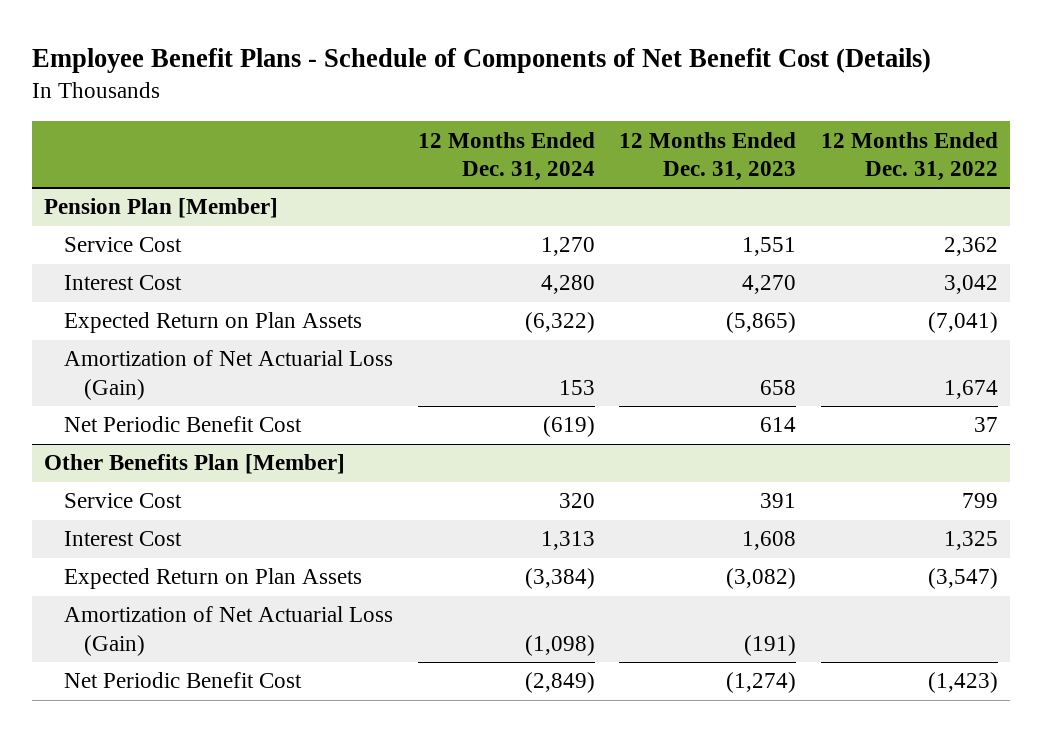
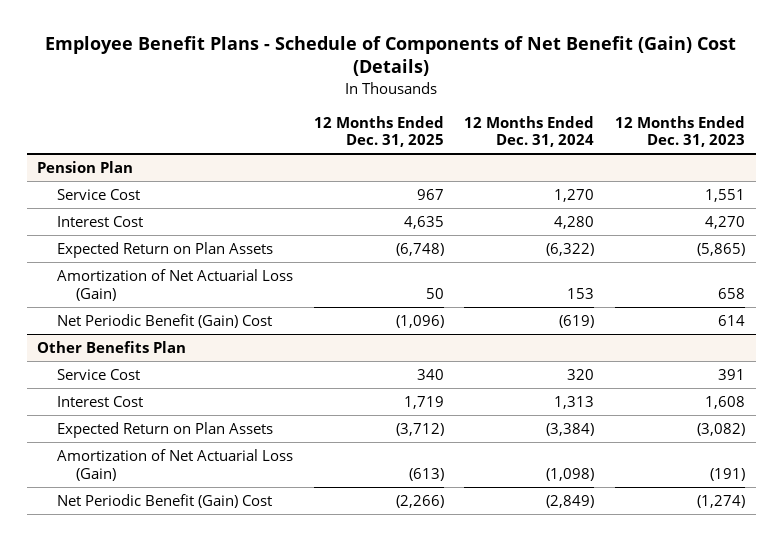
[31,48,931,74] Employee Benefit Plans - Schedule of Components of Net Benefit Cost (Details) -> [45,36,737,77] Employee Benefit Plans - Schedule of Components of Net Benefit (Gain) Cost (Details)
[820,131,998,181] 12 Months Ended Dec. 31, 2022 -> none
none -> [313,115,444,148] 12 Months Ended Dec. 31, 2025
[44,198,279,219] Pension Plan [Member] -> [37,160,134,173] Pension Plan
[64,416,303,433] Net Periodic Benefit Cost -> [56,313,272,328] Net Periodic Benefit (Gain) Cost
[44,454,346,475] Other Benefits Plan [Member] -> [37,340,187,353] Other Benefits Plan
[64,672,303,689] Net Periodic Benefit Cost -> [56,493,272,508] Net Periodic Benefit (Gain) Cost

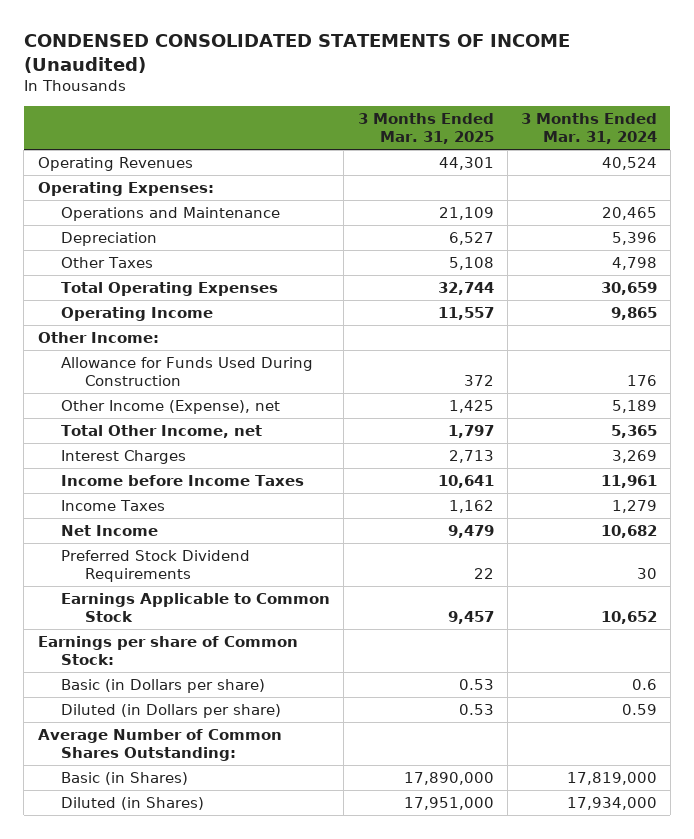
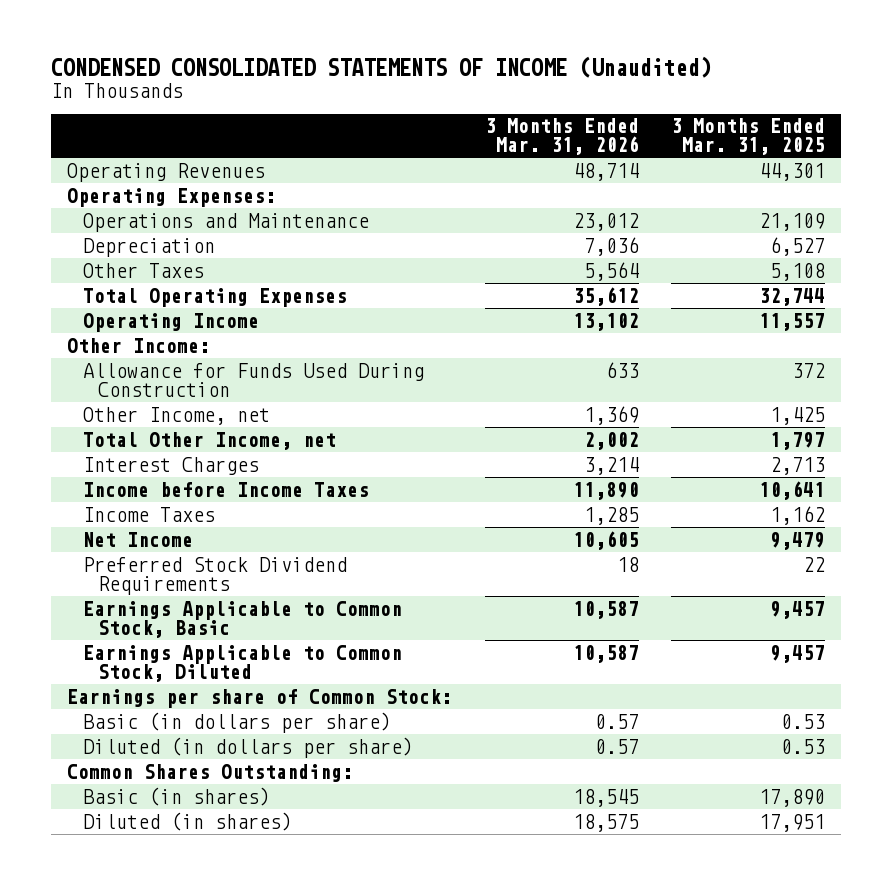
[520,113,657,145] 3 Months Ended Mar. 31, 2024 -> none
none -> [484,118,639,156] 3 Months Ended Mar. 31, 2026
[61,400,281,415] Other Income (Expense), net -> [82,406,270,425] Other Income, net
[61,593,331,623] Earnings Applicable to Common Stock -> [82,600,402,638] Earnings Applicable to Common Stock, Basic
none -> [82,644,402,682] Earnings Applicable to Common Stock, Diluted
[61,679,266,694] Basic (in Dollars per share) -> [82,711,391,733] Basic (in dollars per share)
[61,704,282,719] Diluted (in Dollars per share) -> [82,736,413,758] Diluted (in dollars per share)
[37,729,282,762] Average Number of Common Shares Outstanding: -> [67,763,354,782] Common Shares Outstanding:
[61,772,189,786] Basic (in Shares) -> [82,786,270,806] Basic (in shares)
[403,772,494,786] 17,890,000 -> [759,788,826,807] 17,890
[61,797,205,811] Diluted (in Shares) -> [82,811,292,831] Diluted (in shares)
[403,797,494,811] 17,951,000 -> [759,813,826,832] 17,951

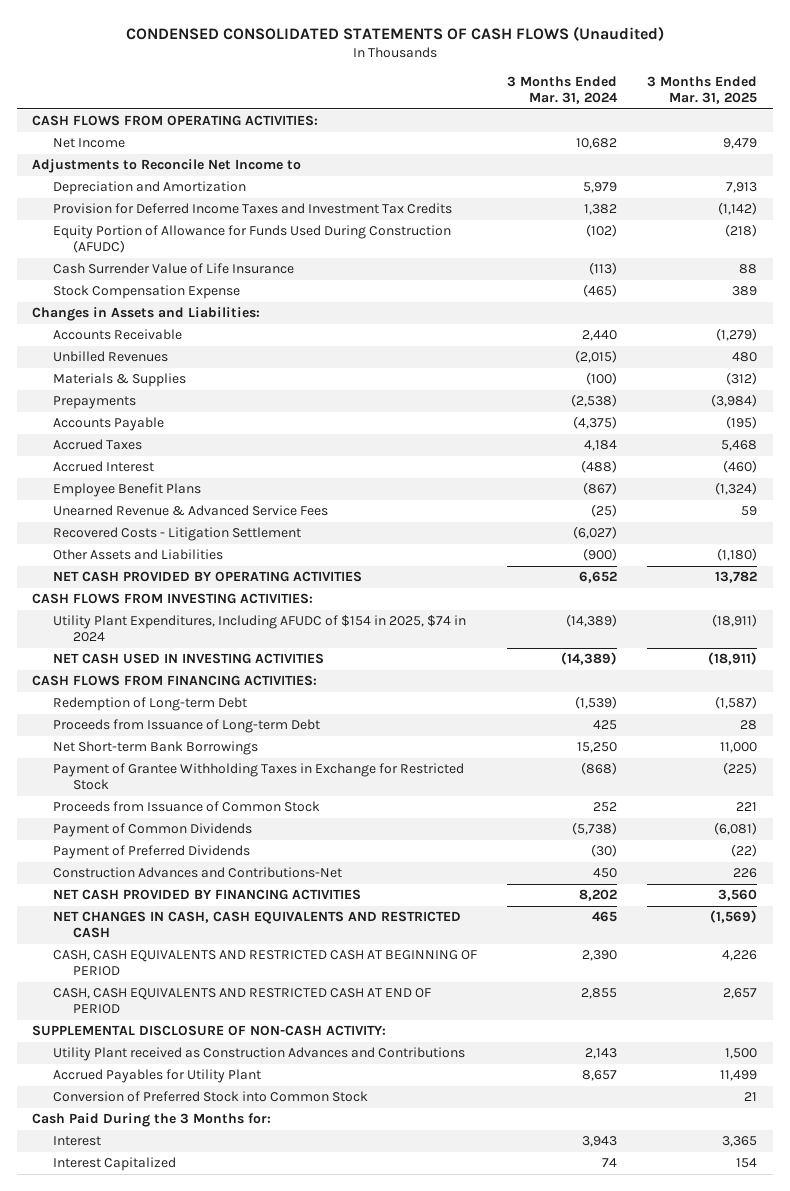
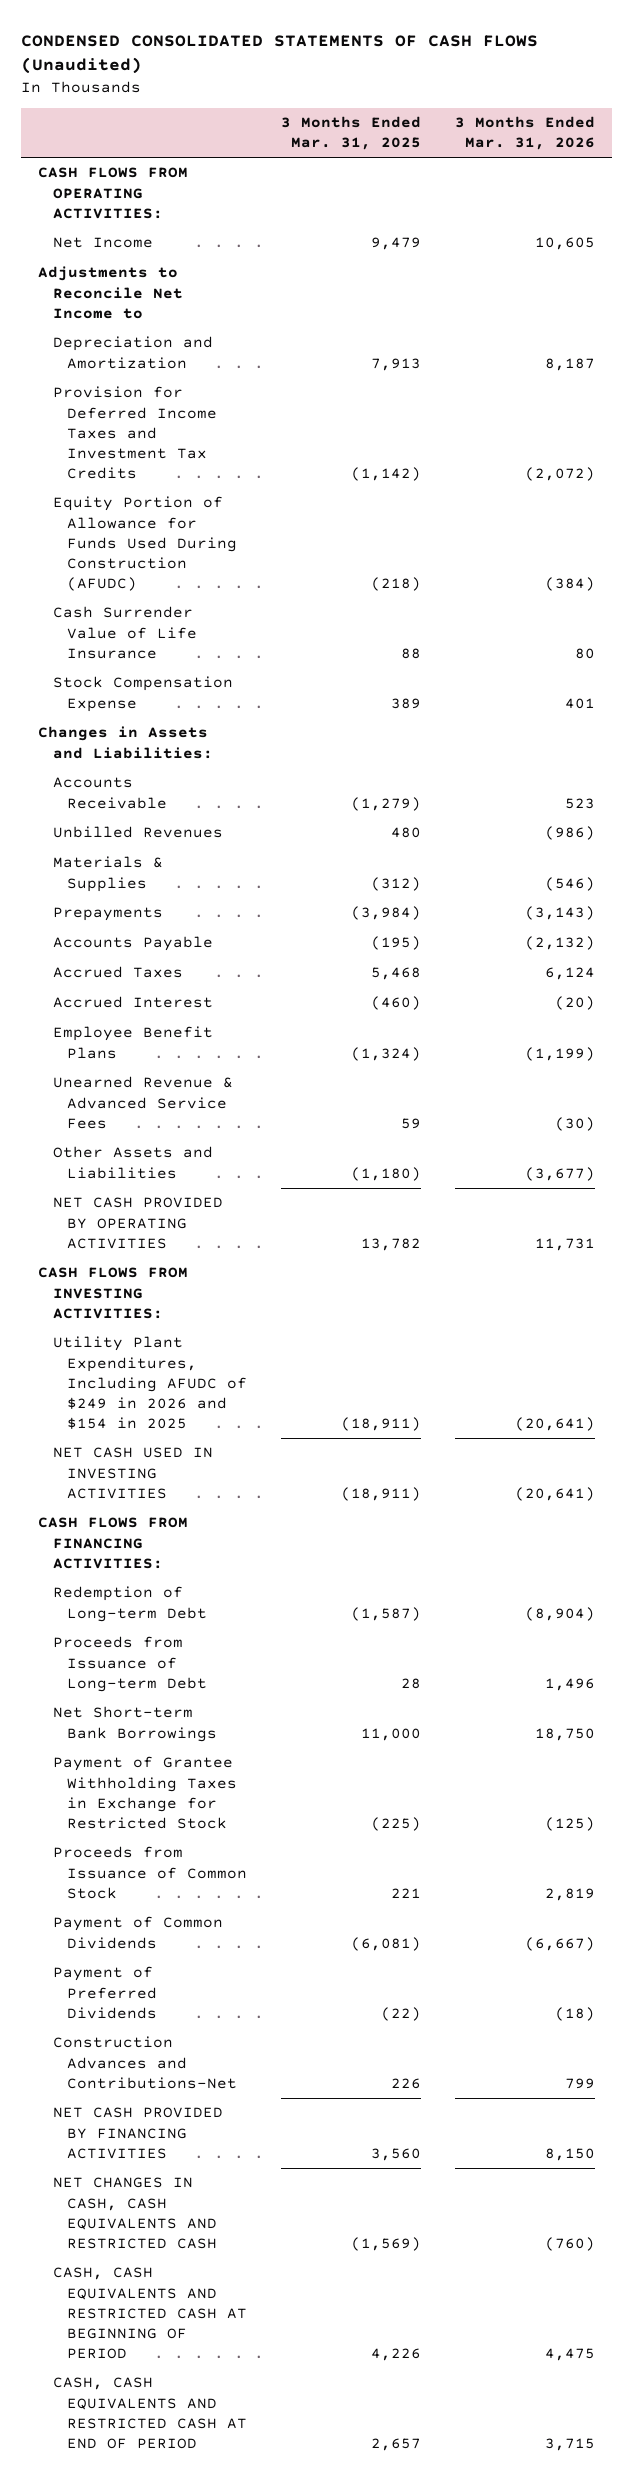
[506,76,618,105] 3 Months Ended Mar. 31, 2024 -> none
none -> [455,116,596,151] 3 Months Ended Mar. 31, 2026
[52,527,301,542] Recovered Costs - Litigation Settlement -> none
[52,615,466,643] Utility Plant Expenditures, Including AFUDC of $154 in 2025, $74 in 2024 -> [52,1336,247,1429] Utility Plant Expenditures, Including AFUDC of $249 in 2026 and $154 in 2025
[32,1025,387,1037] SUPPLEMENTAL DISCLOSURE OF NON-CASH ACTIVITY: -> none
[52,1047,465,1062] Utility Plant received as Construction Advances and Contributions -> none
[52,1069,261,1084] Accrued Payables for Utility Plant -> none
[52,1091,368,1103] Conversion of Preferred Stock into Common Stock -> none
[32,1113,272,1128] Cash Paid During the 3 Months for: -> none
[52,1136,101,1147] Interest -> none
[52,1157,176,1172] Interest Capitalized -> none

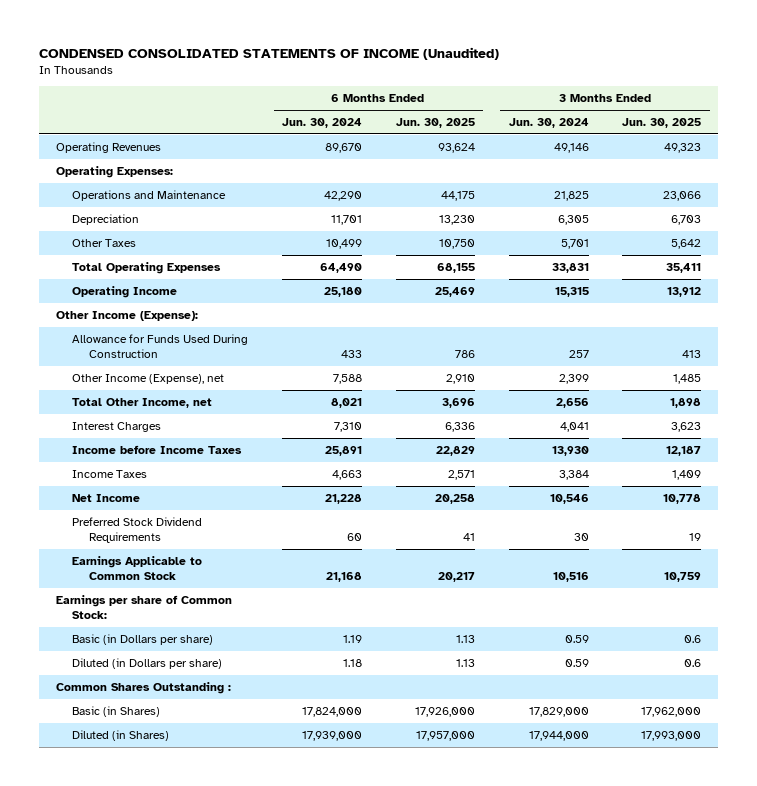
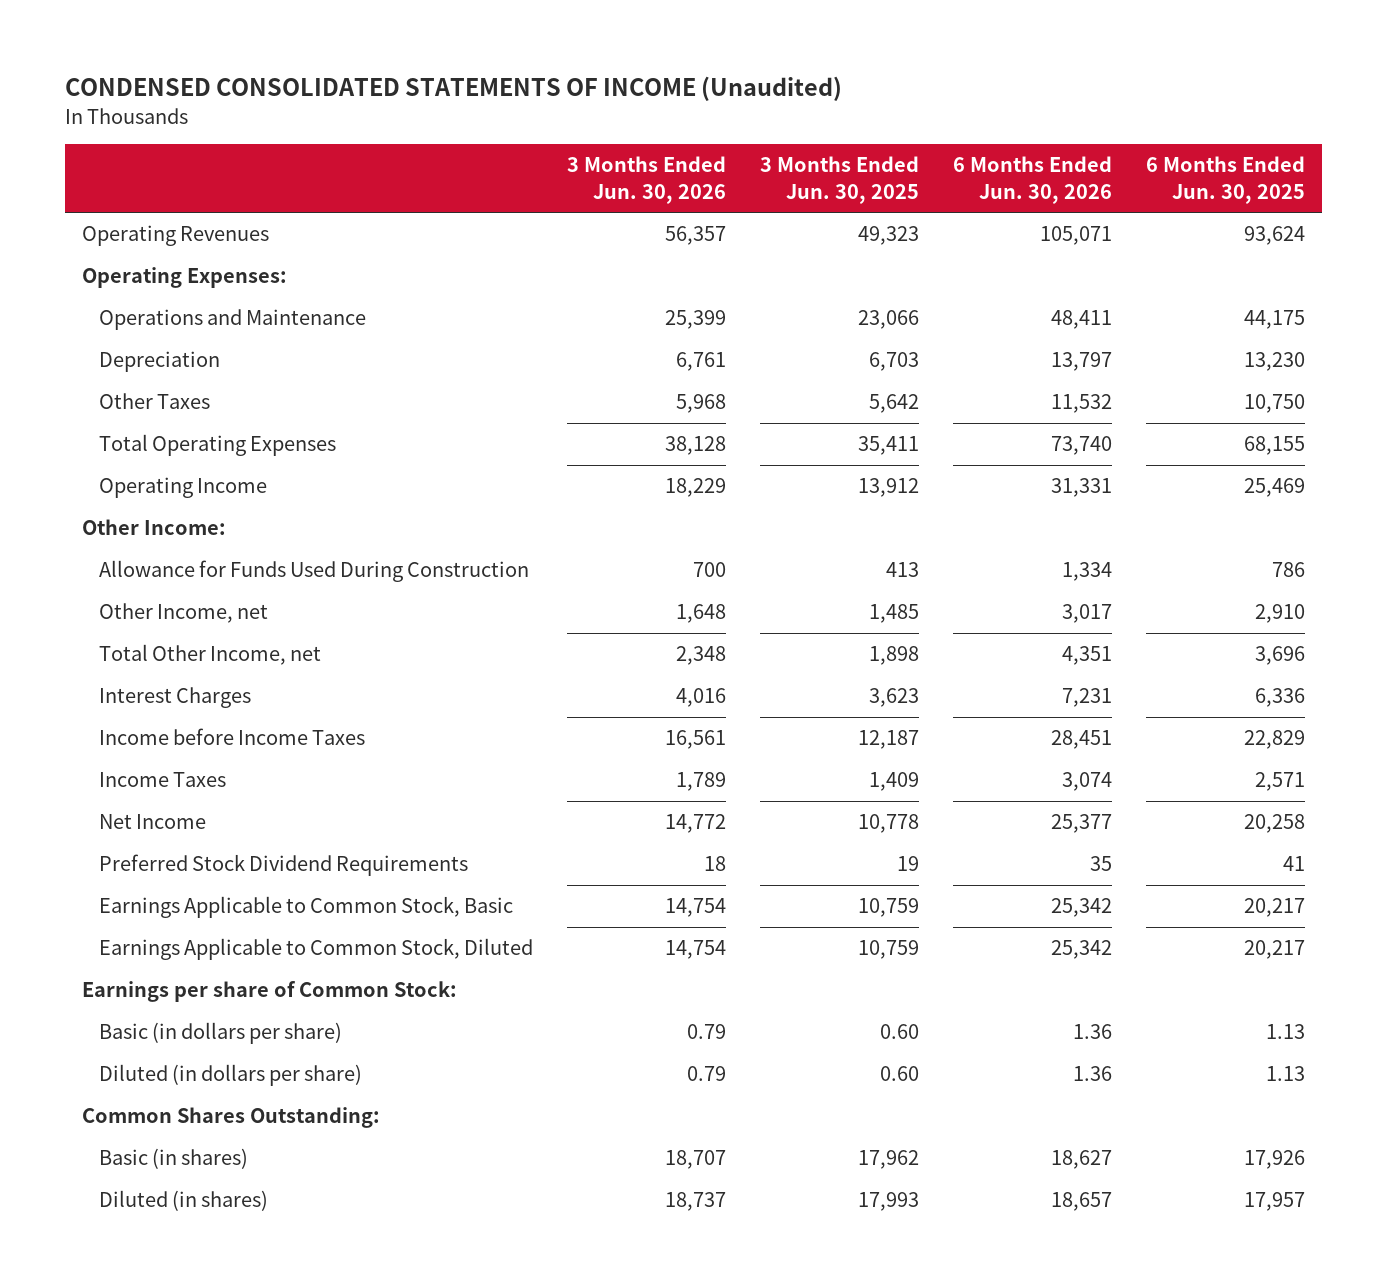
[282,117,363,128] Jun. 30, 2024 -> none
[508,117,589,128] Jun. 30, 2024 -> none
none -> [566,156,726,204] 3 Months Ended Jun. 30, 2026
none -> [952,156,1112,204] 6 Months Ended Jun. 30, 2026
[56,310,199,321] Other Income (Expense): -> [81,519,226,536] Other Income:
[72,373,225,384] Other Income (Expense), net -> [98,603,268,624] Other Income, net
[72,555,203,581] Earnings Applicable to Common Stock -> [98,896,513,919] Earnings Applicable to Common Stock, Basic
none -> [98,938,533,961] Earnings Applicable to Common Stock, Diluted
[72,633,214,645] Basic (in Dollars per share) -> [98,1022,342,1045] Basic (in dollars per share)
[684,634,702,643] 0.6 -> [879,1024,919,1040] 0.60
[72,657,223,669] Diluted (in Dollars per share) -> [98,1064,362,1087] Diluted (in dollars per share)
[684,658,702,667] 0.6 -> [879,1066,919,1082] 0.60
[56,681,232,694] Common Shares Outstanding : -> [81,1107,380,1129] Common Shares Outstanding:
[72,705,161,717] Basic (in Shares) -> [98,1148,248,1170] Basic (in shares)
[414,706,475,717] 17,926,000 -> [1243,1150,1305,1170] 17,926
[641,706,702,717] 17,962,000 -> [857,1150,919,1170] 17,962
[72,729,170,741] Diluted (in Shares) -> [98,1190,268,1212] Diluted (in shares)
[415,730,475,741] 17,957,000 -> [1243,1192,1305,1212] 17,957
[641,730,702,741] 17,993,000 -> [857,1192,919,1212] 17,993

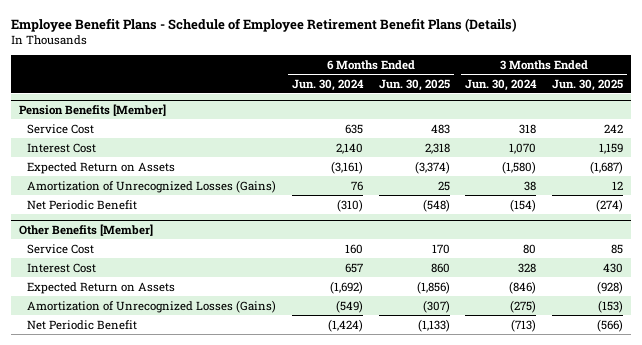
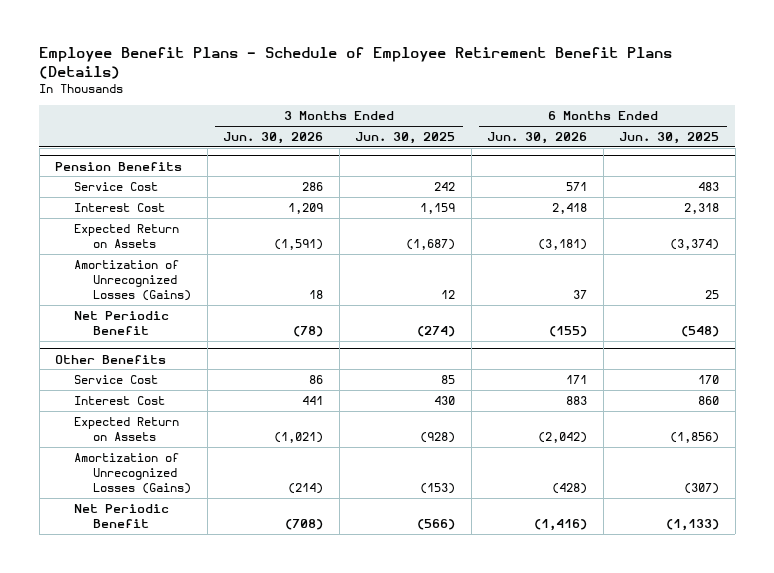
[291,78,364,91] Jun. 30, 2024 -> none
[465,78,538,91] Jun. 30, 2024 -> none
none -> [223,132,324,145] Jun. 30, 2026
none -> [487,132,588,145] Jun. 30, 2026
[18,104,166,117] Pension Benefits [Member] -> [55,161,183,171] Pension Benefits
[18,224,153,237] Other Benefits [Member] -> [55,354,167,364] Other Benefits

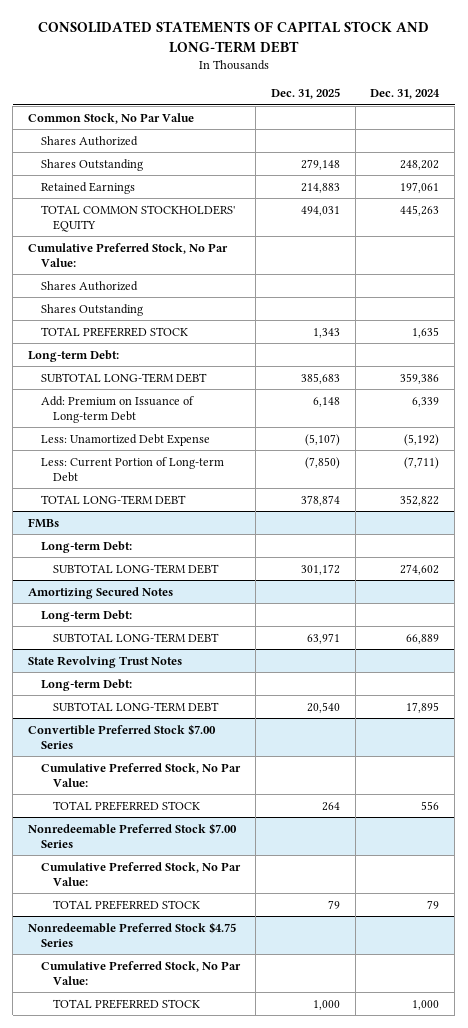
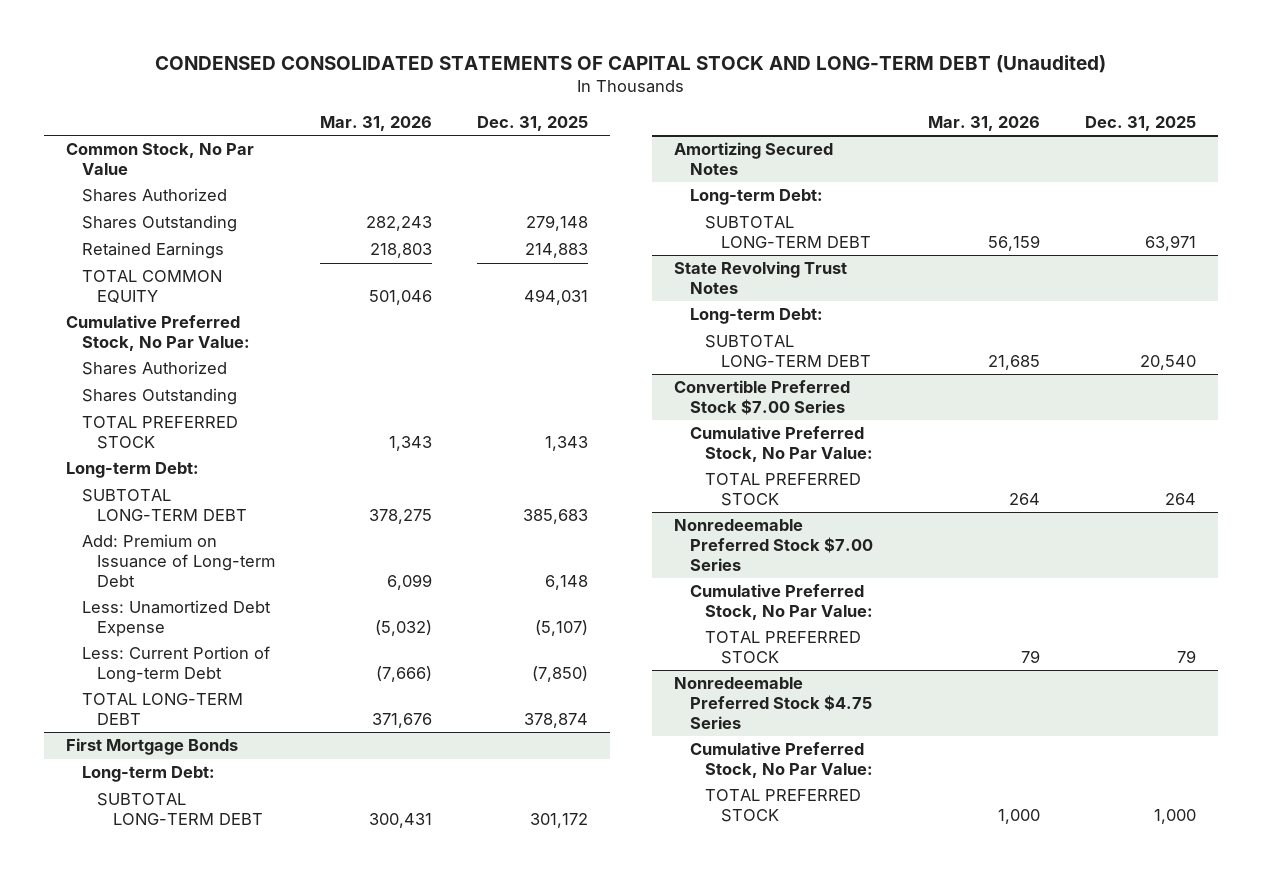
[37,21,429,53] CONSOLIDATED STATEMENTS OF CAPITAL STOCK AND LONG-TERM DEBT -> [155,54,1107,73] CONDENSED CONSOLIDATED STATEMENTS OF CAPITAL STOCK AND LONG-TERM DEBT (Unaudited)
[370,89,441,100] Dec. 31, 2024 -> none
none -> [320,116,433,132] Mar. 31, 2026
[40,204,235,232] TOTAL COMMON STOCKHOLDERS' EQUITY -> [81,270,222,304] TOTAL COMMON EQUITY
[28,517,60,528] FMBs -> [66,738,239,756] First Mortgage Bonds

